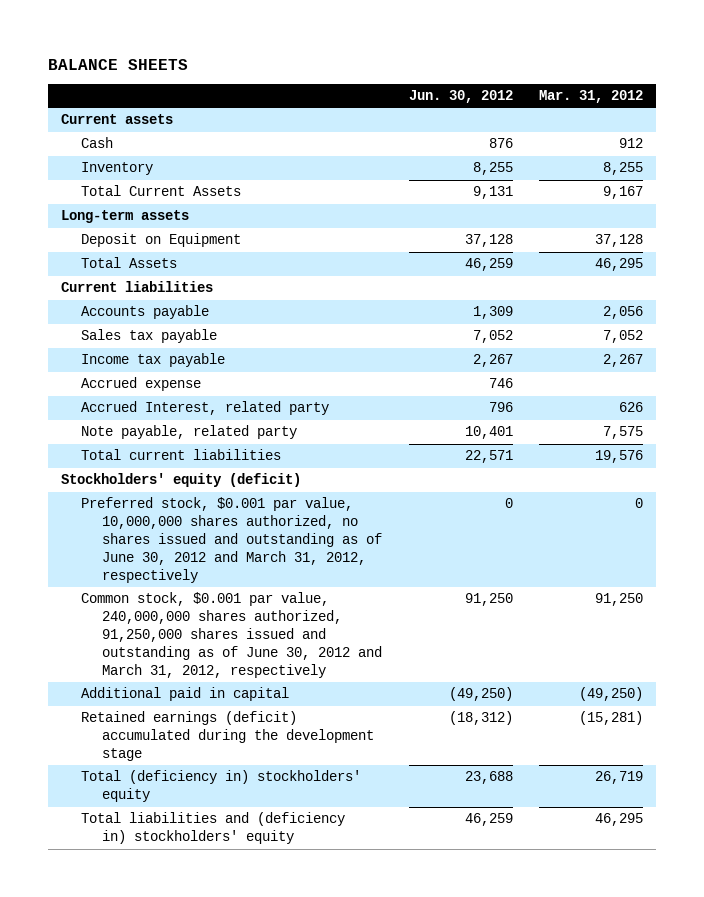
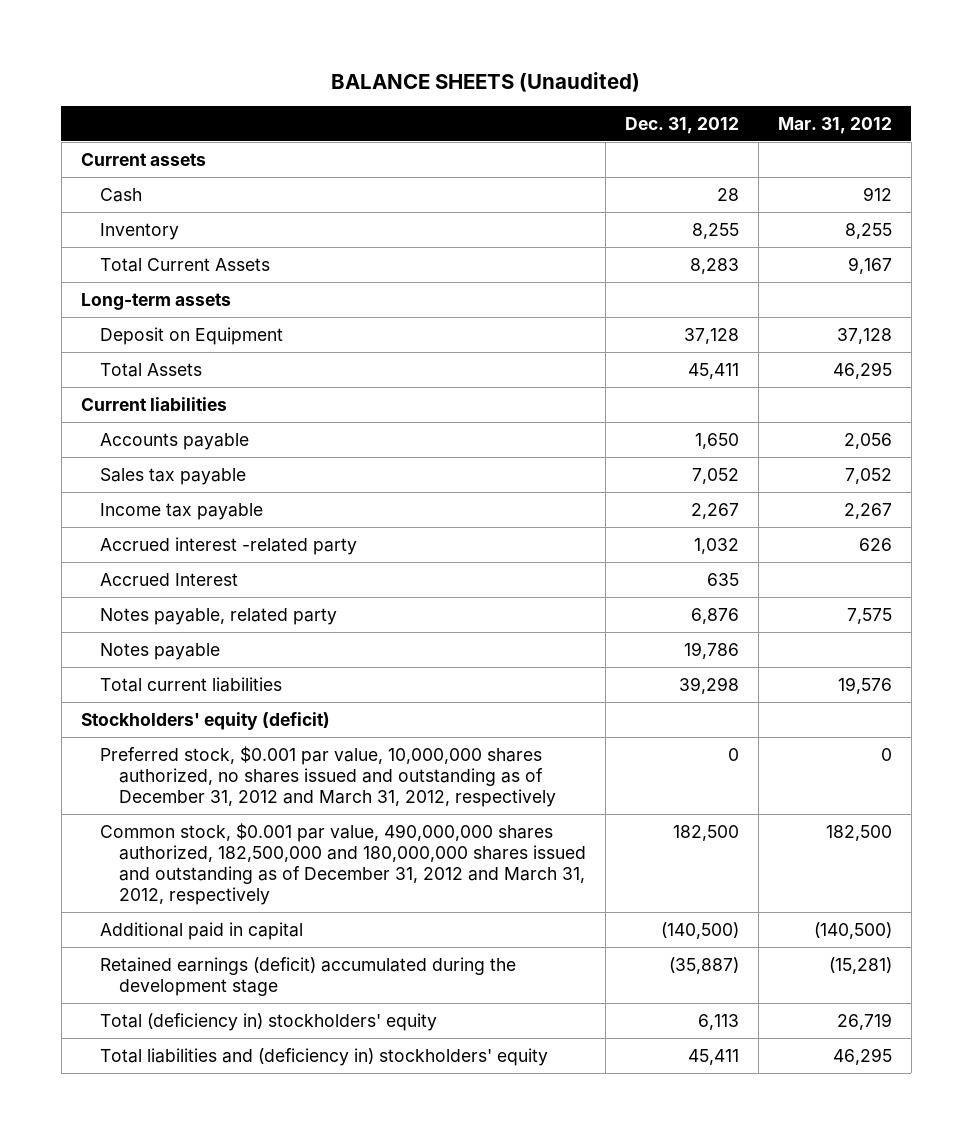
[47,58,188,70] BALANCE SHEETS -> [331,71,641,92] BALANCE SHEETS (Unaudited)
[408,90,513,104] Jun. 30, 2012 -> none
none -> [624,117,739,135] Dec. 31, 2012
[81,377,202,392] Accrued expense -> none
[81,401,330,416] Accrued Interest, related party -> [99,536,357,555] Accrued interest -related party
none -> [99,572,238,586] Accrued Interest
[81,425,298,440] Note payable, related party -> [99,607,337,625] Notes payable, related party
none -> [99,642,220,660] Notes payable
[81,497,382,584] Preferred stock, $0.001 par value, 10,000,000 shares authorized, no shares issued and outstanding as of June 30, 2012 and March 31, 2012, respectively -> [99,745,556,808] Preferred stock, $0.001 par value, 10,000,000 shares authorized, no shares issued and outstanding as of December 31, 2012 and March 31, 2012, respectively
[81,592,382,679] Common stock, $0.001 par value, 240,000,000 shares authorized, 91,250,000 shares issued and outstanding as of June 30, 2012 and March 31, 2012, respectively -> [99,822,586,906] Common stock, $0.001 par value, 490,000,000 shares authorized, 182,500,000 and 180,000,000 shares issued and outstanding as of December 31, 2012 and March 31, 2012, respectively
[595,593,644,607] 91,250 -> [825,824,892,841] 182,500
[579,687,644,702] (49,250) -> [813,921,892,939] (140,500)

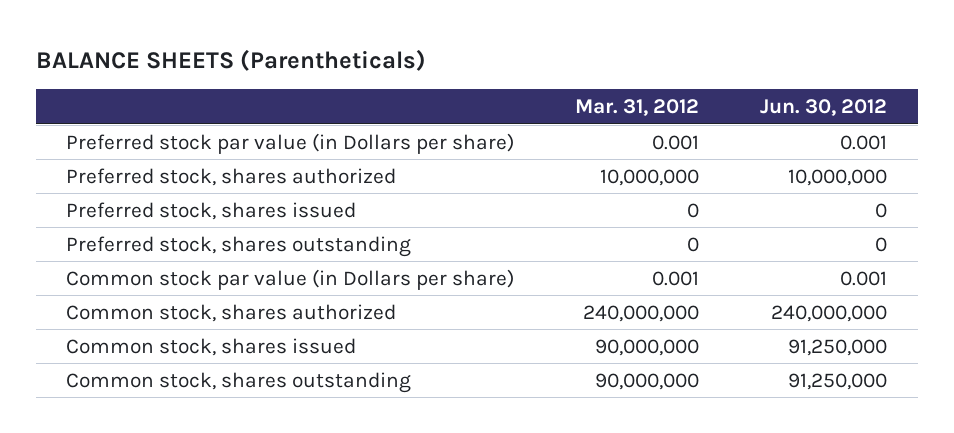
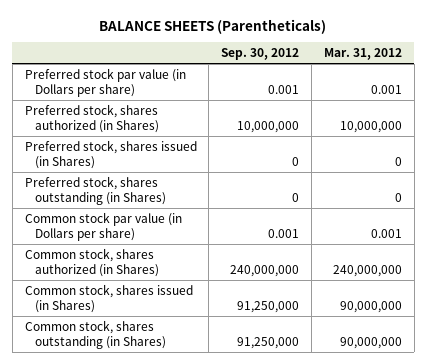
[760,98,888,116] Jun. 30, 2012 -> none
none -> [221,48,300,61] Sep. 30, 2012
[66,167,397,186] Preferred stock, shares authorized -> [24,103,160,133] Preferred stock, shares authorized (in Shares)
[66,201,357,220] Preferred stock, shares issued -> [24,139,197,169] Preferred stock, shares issued (in Shares)
[66,235,412,257] Preferred stock, shares outstanding -> [24,175,167,205] Preferred stock, shares outstanding (in Shares)
[66,303,397,322] Common stock, shares authorized -> [24,247,160,277] Common stock, shares authorized (in Shares)
[66,337,357,356] Common stock, shares issued -> [24,283,193,313] Common stock, shares issued (in Shares)
[66,371,412,393] Common stock, shares outstanding -> [24,319,167,349] Common stock, shares outstanding (in Shares)

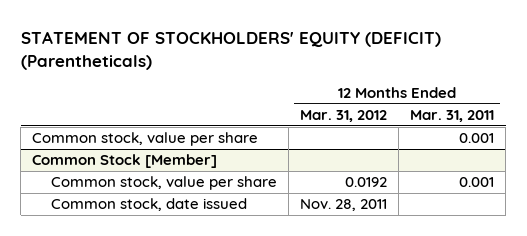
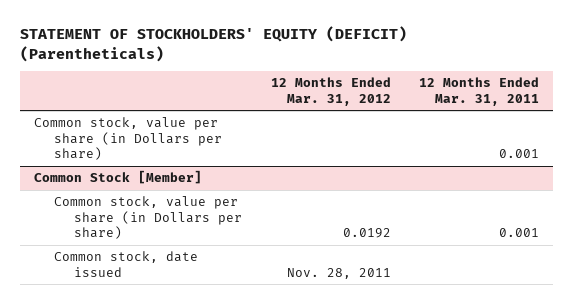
[32,132,259,147] Common stock, value per share -> [34,117,223,161] Common stock, value per share (in Dollars per share)
[50,176,277,191] Common stock, value per share -> [54,196,242,240] Common stock, value per share (in Dollars per share)

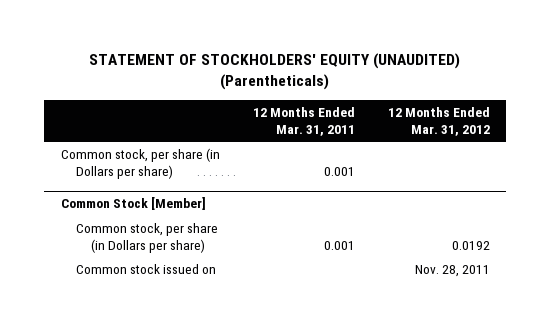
[19,26,407,62] STATEMENT OF STOCKHOLDERS' EQUITY (DEFICIT) (Parentheticals) -> [89,53,461,91] STATEMENT OF STOCKHOLDERS' EQUITY (UNAUDITED) (Parentheticals)
[34,117,223,161] Common stock, value per share (in Dollars per share) -> [60,147,220,180] Common stock, per share (in Dollars per share)
[54,196,242,240] Common stock, value per share (in Dollars per share) -> [75,222,218,254] Common stock, per share (in Dollars per share)
[54,251,199,277] Common stock, date issued -> [75,263,216,274] Common stock issued on

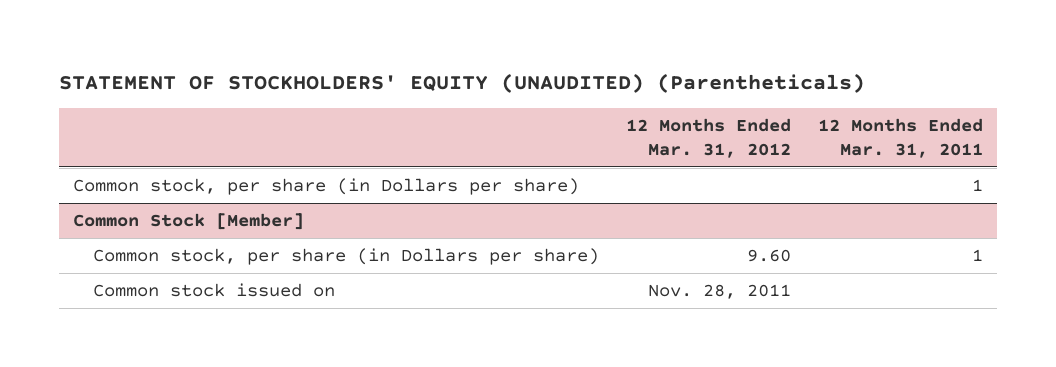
[323,167,355,177] 0.001 -> [972,179,984,192] 1
[323,241,355,251] 0.001 -> [972,249,984,262] 1
[451,241,490,251] 0.0192 -> [747,249,792,263] 9.60

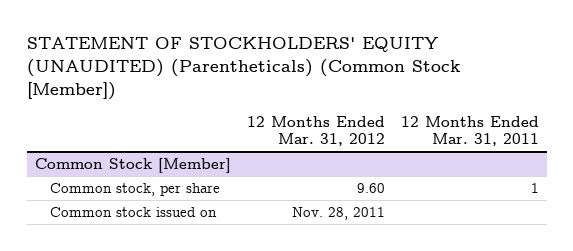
[59,73,866,94] STATEMENT OF STOCKHOLDERS' EQUITY (UNAUDITED) (Parentheticals) -> [26,37,461,101] STATEMENT OF STOCKHOLDERS' EQUITY (UNAUDITED) (Parentheticals) (Common Stock [Member])
[72,178,579,196] Common stock, per share (in Dollars per share) -> none
[93,248,600,266] Common stock, per share (in Dollars per share) -> [49,182,220,196] Common stock, per share

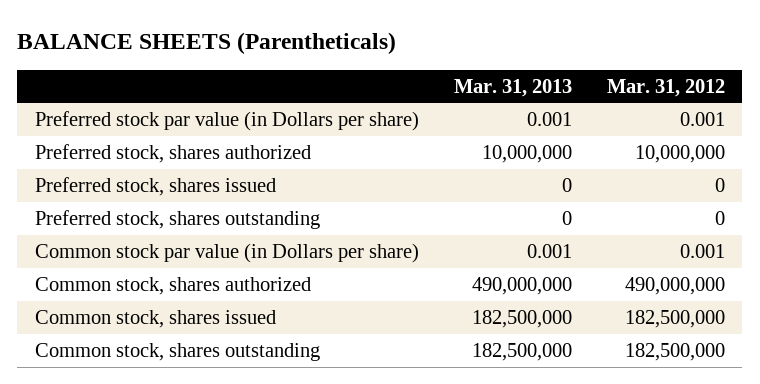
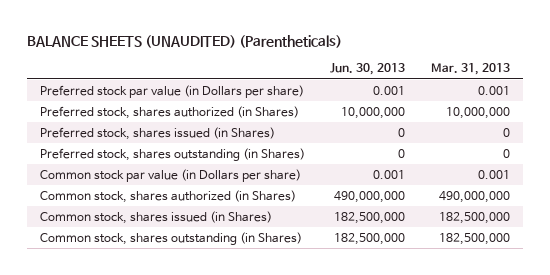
[17,32,397,55] BALANCE SHEETS (Parentheticals) -> [27,34,343,48] BALANCE SHEETS (UNAUDITED) (Parentheticals)
[606,78,725,97] Mar. 31, 2012 -> none
none -> [330,63,406,76] Jun. 30, 2013
[34,143,311,163] Preferred stock, shares authorized -> [39,105,299,119] Preferred stock, shares authorized (in Shares)
[34,176,276,196] Preferred stock, shares issued -> [39,126,275,140] Preferred stock, shares issued (in Shares)
[34,209,320,229] Preferred stock, shares outstanding -> [39,147,305,161] Preferred stock, shares outstanding (in Shares)
[34,276,311,295] Common stock, shares authorized -> [39,189,296,203] Common stock, shares authorized (in Shares)
[34,309,276,328] Common stock, shares issued -> [39,210,272,224] Common stock, shares issued (in Shares)
[34,342,320,361] Common stock, shares outstanding -> [39,231,302,245] Common stock, shares outstanding (in Shares)

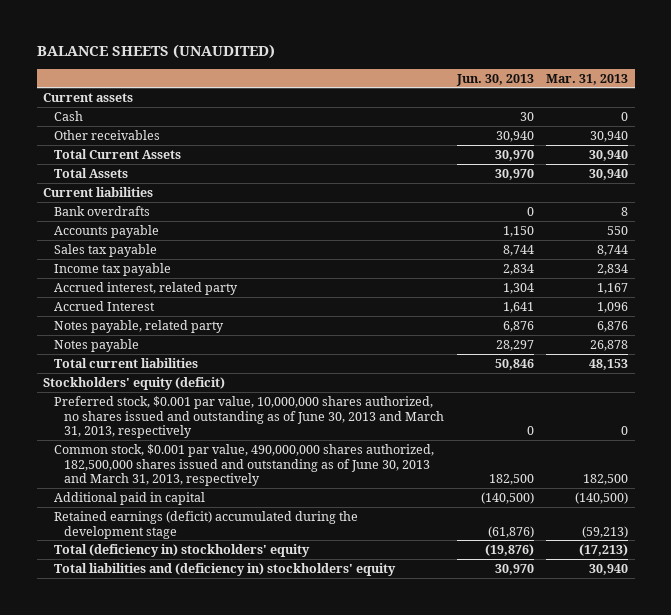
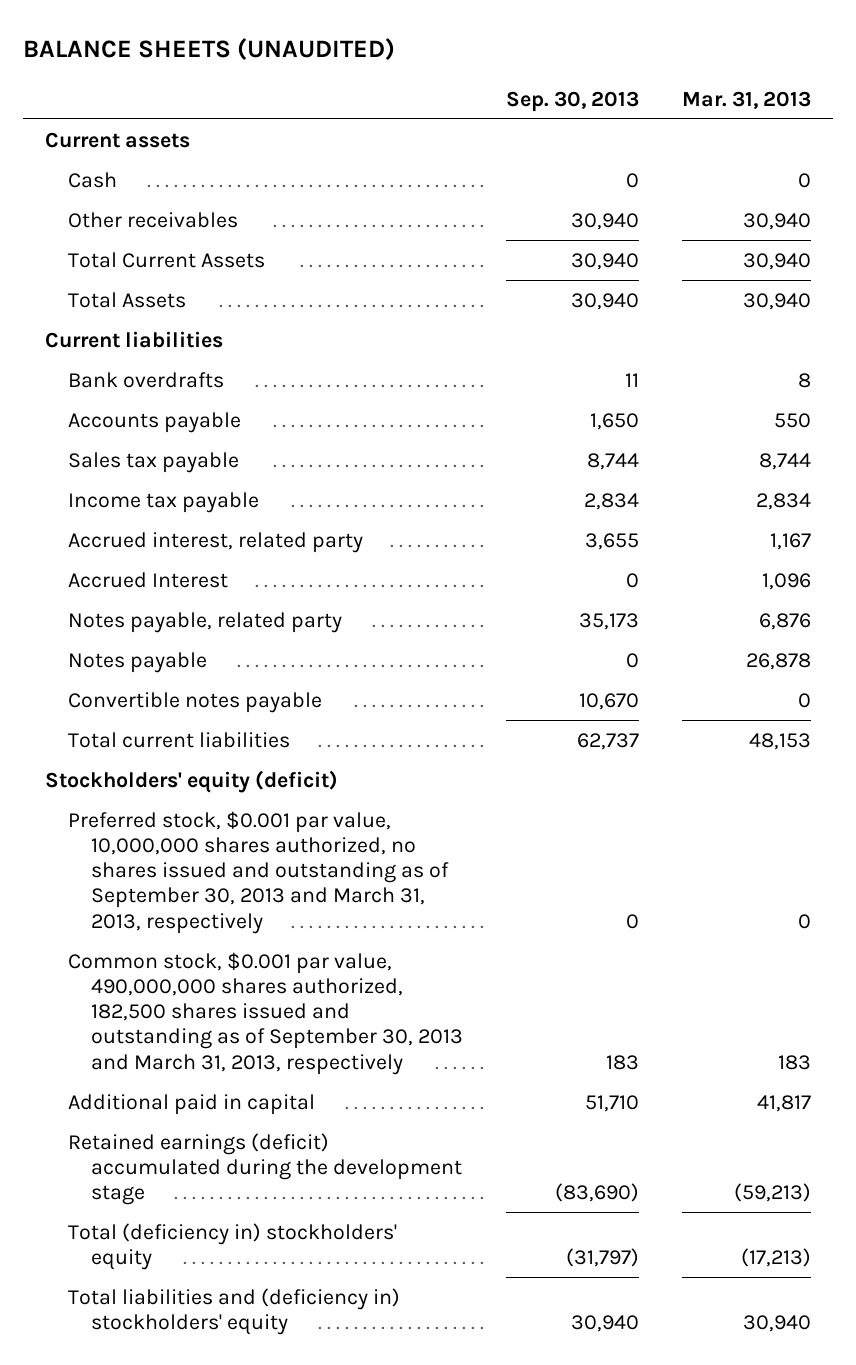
[455,73,534,86] Jun. 30, 2013 -> none
none -> [506,90,640,112] Sep. 30, 2013
none -> [67,691,322,713] Convertible notes payable
[53,395,445,439] Preferred stock, $0.001 par value, 10,000,000 shares authorized, no shares issued and outstanding as of June 30, 2013 and March 31, 2013, respectively -> [67,810,449,934] Preferred stock, $0.001 par value, 10,000,000 shares authorized, no shares issued and outstanding as of September 30, 2013 and March 31, 2013, respectively
[53,443,434,487] Common stock, $0.001 par value, 490,000,000 shares authorized, 182,500,000 shares issued and outstanding as of June 30, 2013 and March 31, 2013, respectively -> [67,951,463,1075] Common stock, $0.001 par value, 490,000,000 shares authorized, 182,500 shares issued and outstanding as of September 30, 2013 and March 31, 2013, respectively
[583,474,629,486] 182,500 -> [778,1054,812,1070] 183
[575,491,629,504] (140,500) -> [757,1094,812,1112] 41,817

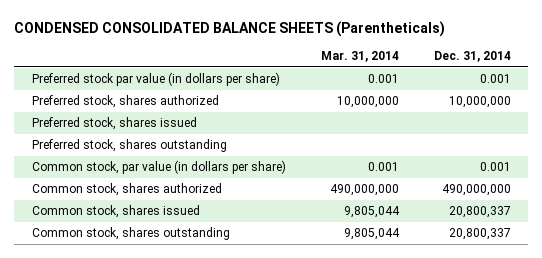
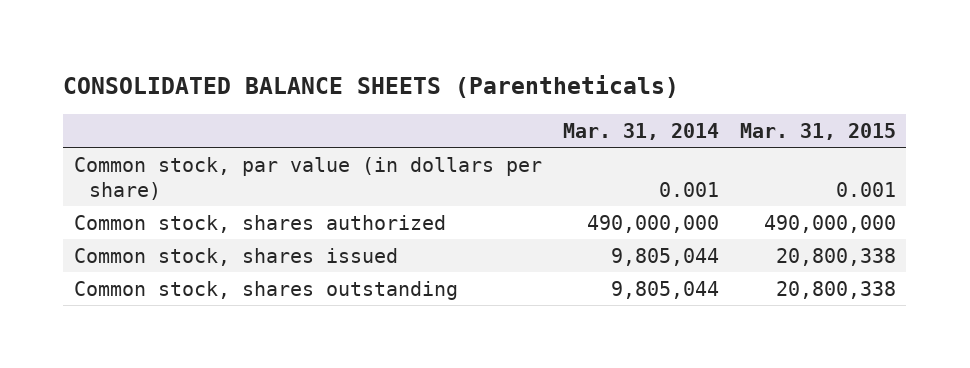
[14,21,446,38] CONDENSED CONSOLIDATED BALANCE SHEETS (Parentheticals) -> [63,75,680,99] CONSOLIDATED BALANCE SHEETS (Parentheticals)
[433,51,511,63] Dec. 31, 2014 -> none
none -> [739,123,896,141] Mar. 31, 2015
[31,72,280,87] Preferred stock par value (in dollars per share) -> none
[31,95,219,109] Preferred stock, shares authorized -> none
[31,117,197,131] Preferred stock, shares issued -> none
[31,139,227,153] Preferred stock, shares outstanding -> none

